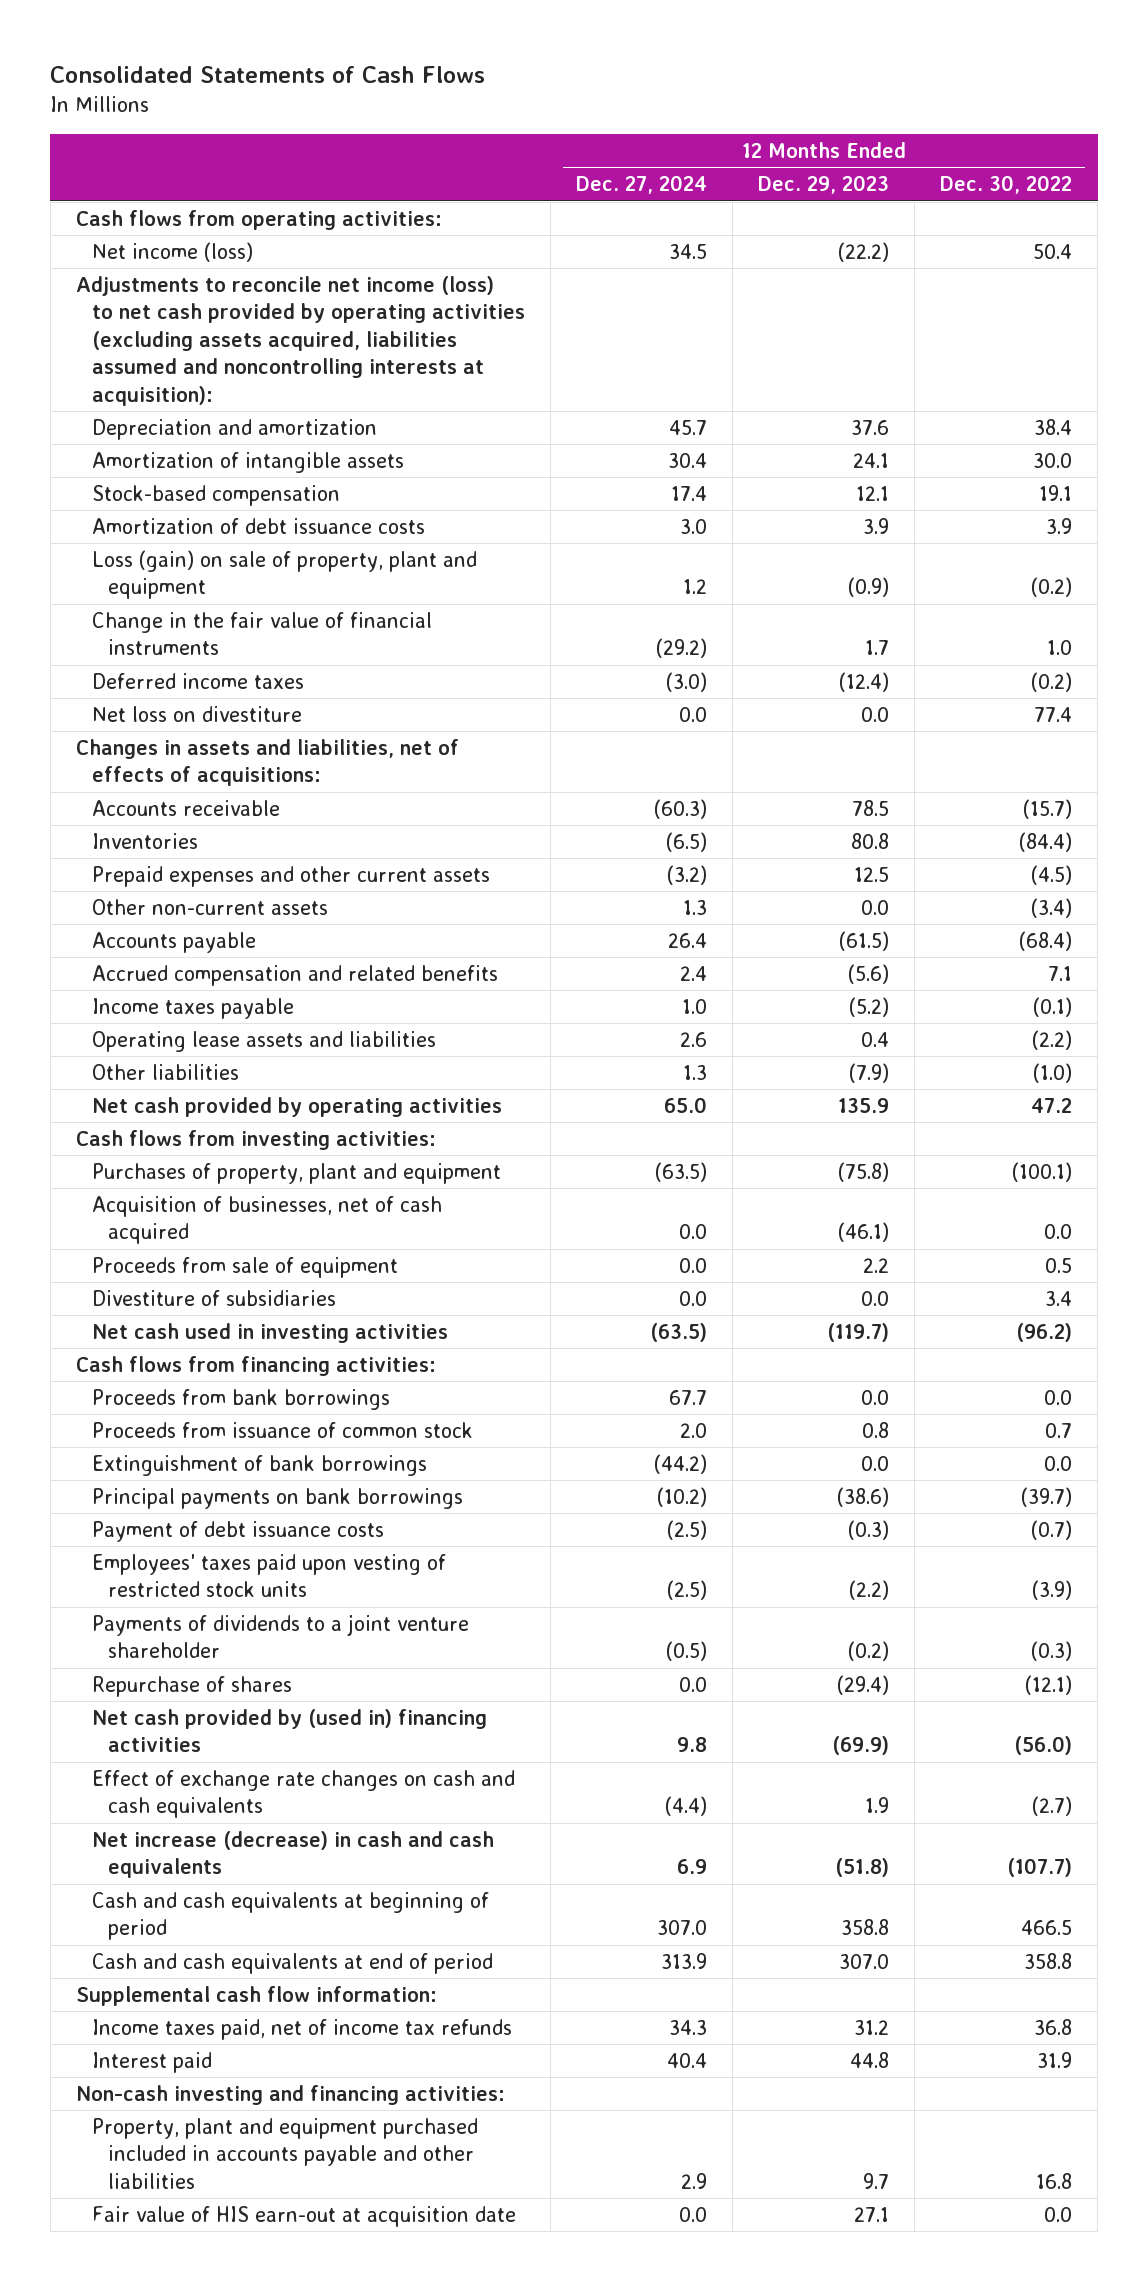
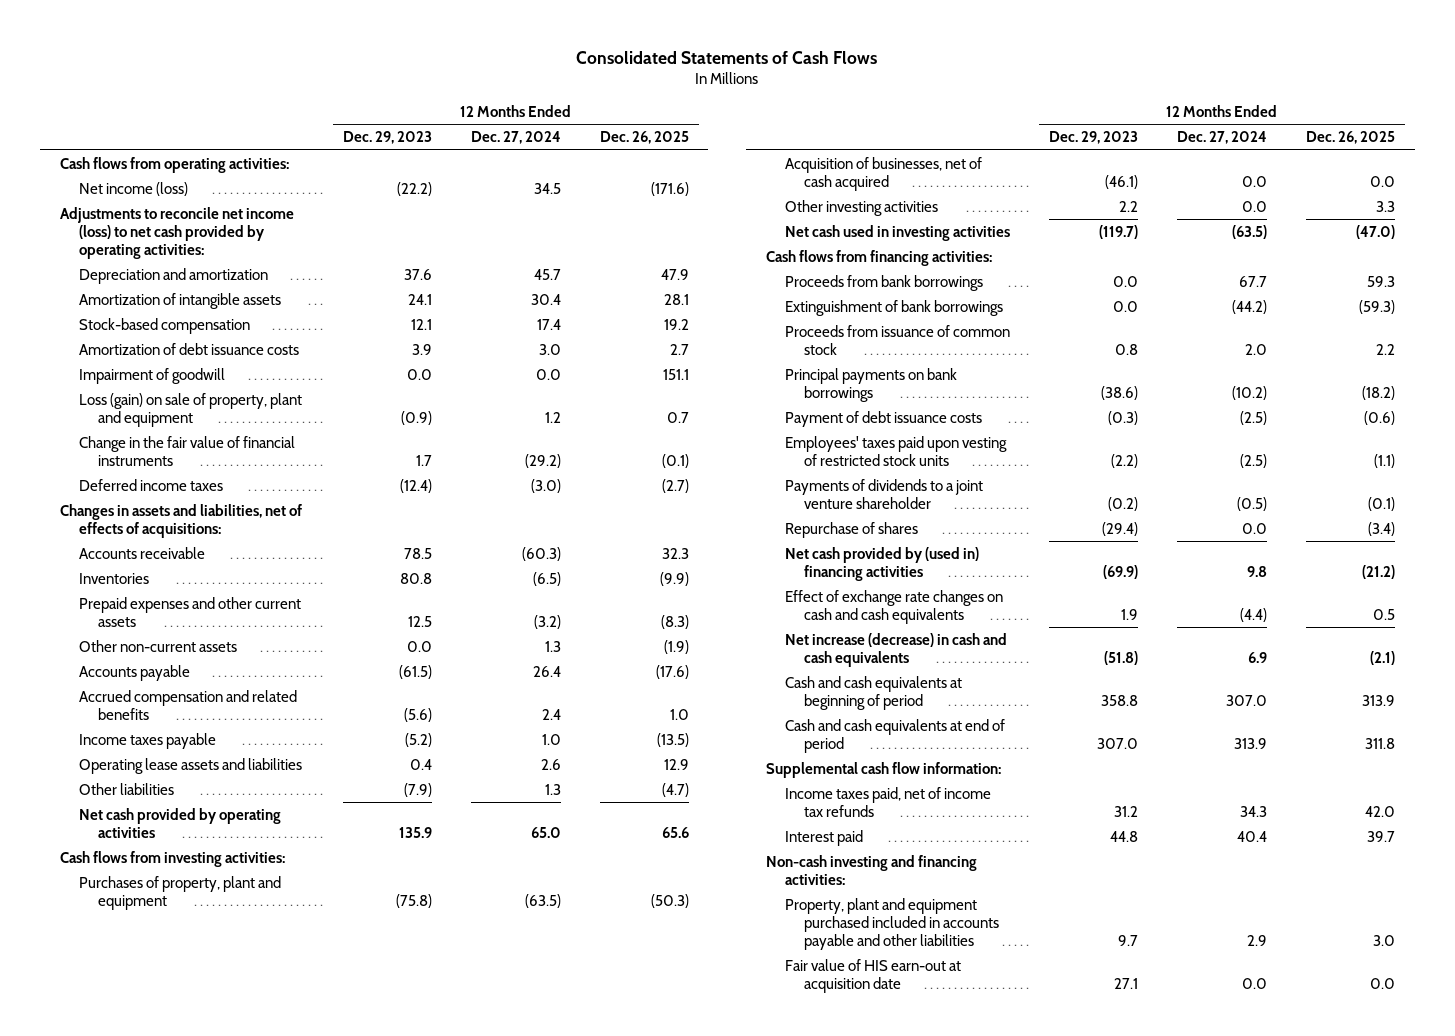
[940,175,1073,195] Dec. 30, 2022 -> none
none -> [599,131,689,145] Dec. 26, 2025
[75,276,525,406] Adjustments to reconcile net income (loss) to net cash provided by operating activities (excluding assets acquired, liabilities assumed and noncontrolling interests at acquisition): -> [59,206,294,259] Adjustments to reconcile net income (loss) to net cash provided by operating activities:
none -> [78,367,225,384] Impairment of goodwill
[91,706,302,723] Net loss on divestiture -> none
[91,1257,398,1279] Proceeds from sale of equipment -> none
[91,1290,336,1307] Divestiture of subsidiaries -> none
none -> [784,199,938,216] Other investing activities
[91,1422,473,1439] Proceeds from issuance of common stock -> [784,324,1010,355] Proceeds from issuance of common stock

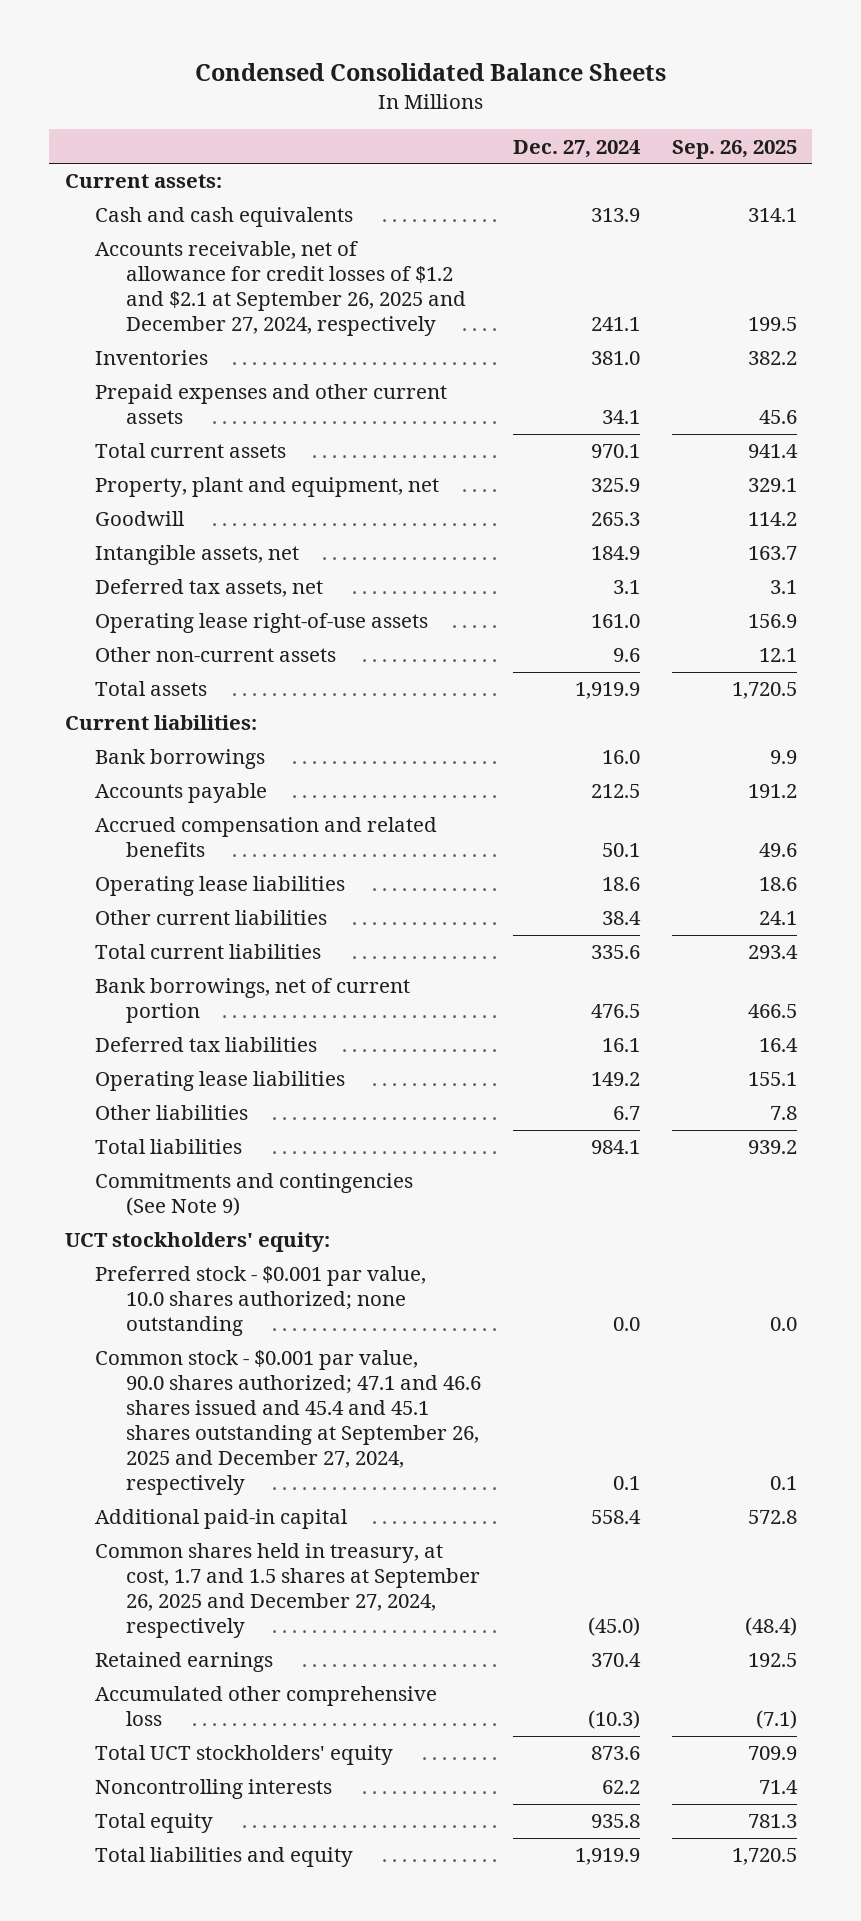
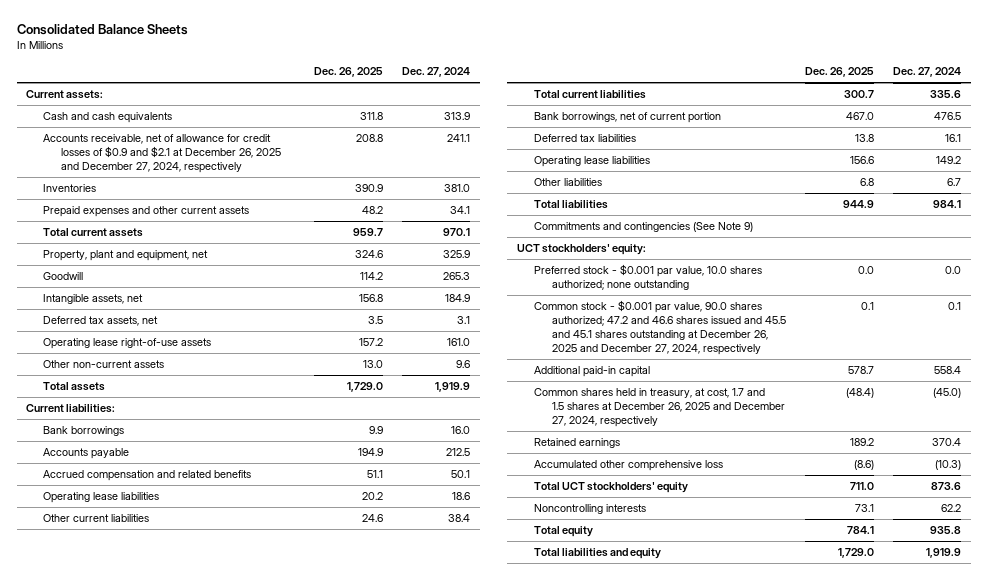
[194,62,666,81] Condensed Consolidated Balance Sheets -> [16,23,188,35] Consolidated Balance Sheets
[671,139,797,159] Sep. 26, 2025 -> none
none -> [313,67,383,78] Dec. 26, 2025
[95,241,466,337] Accounts receivable, net of allowance for credit losses of $1.2 and $2.1 at September 26, 2025 and December 27, 2024, respectively -> [43,134,281,174] Accounts receivable, net of allowance for credit losses of $0.9 and $2.1 at December 26, 2025 and December 27, 2024, respectively
[95,1350,481,1496] Common stock - $0.001 par value, 90.0 shares authorized; 47.1 and 46.6 shares issued and 45.4 and 45.1 shares outstanding at September 26, 2025 and December 27, 2024, respectively -> [534,300,786,356] Common stock - $0.001 par value, 90.0 shares authorized; 47.2 and 46.6 shares issued and 45.5 and 45.1 shares outstanding at December 26, 2025 and December 27, 2024, respectively
[95,1543,480,1639] Common shares held in treasury, at cost, 1.7 and 1.5 shares at September 26, 2025 and December 27, 2024, respectively -> [534,388,785,428] Common shares held in treasury, at cost, 1.7 and 1.5 shares at December 26, 2025 and December 27, 2024, respectively

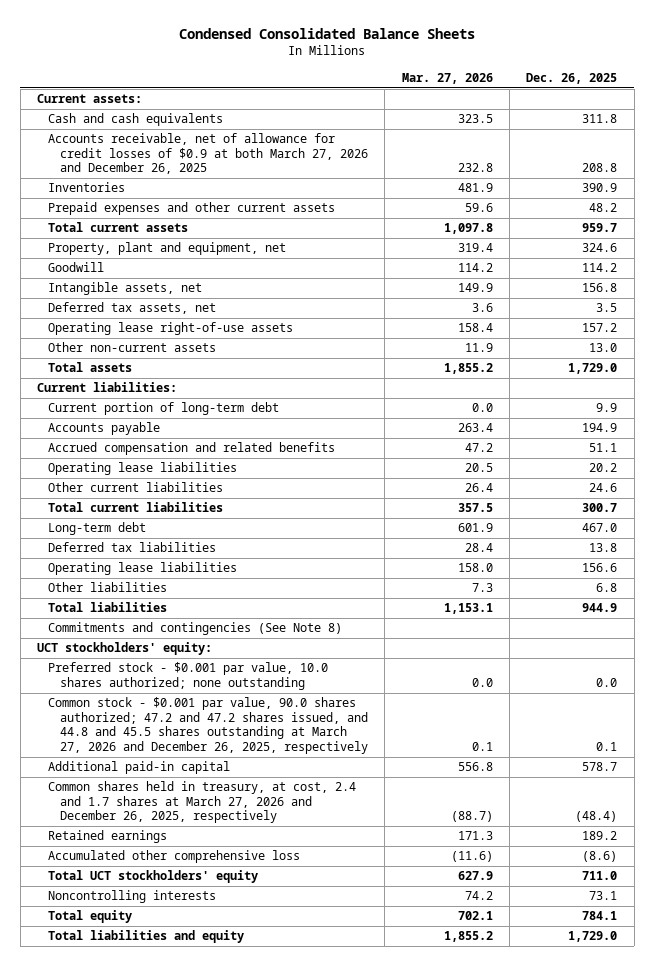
[16,23,188,35] Consolidated Balance Sheets -> [179,28,476,40] Condensed Consolidated Balance Sheets
[402,67,471,78] Dec. 27, 2024 -> none
none -> [401,72,493,84] Mar. 27, 2026
[43,134,281,174] Accounts receivable, net of allowance for credit losses of $0.9 and $2.1 at December 26, 2025 and December 27, 2024, respectively -> [48,133,368,175] Accounts receivable, net of allowance for credit losses of $0.9 at both March 27, 2026 and December 26, 2025
[43,426,125,437] Bank borrowings -> none
none -> [48,402,280,416] Current portion of long-term debt
[534,112,722,124] Bank borrowings, net of current portion -> [48,522,147,536] Long-term debt
[534,222,754,233] Commitments and contingencies (See Note 9) -> [48,622,343,636] Commitments and contingencies (See Note 8)
[534,300,786,356] Common stock - $0.001 par value, 90.0 shares authorized; 47.2 and 46.6 shares issued and 45.5 and 45.1 shares outstanding at December 26, 2025 and December 27, 2024, respectively -> [48,697,368,754] Common stock - $0.001 par value, 90.0 shares authorized; 47.2 and 47.2 shares issued, and 44.8 and 45.5 shares outstanding at March 27, 2026 and December 26, 2025, respectively
[534,388,785,428] Common shares held in treasury, at cost, 1.7 and 1.5 shares at December 26, 2025 and December 27, 2024, respectively -> [48,781,357,824] Common shares held in treasury, at cost, 2.4 and 1.7 shares at March 27, 2026 and December 26, 2025, respectively

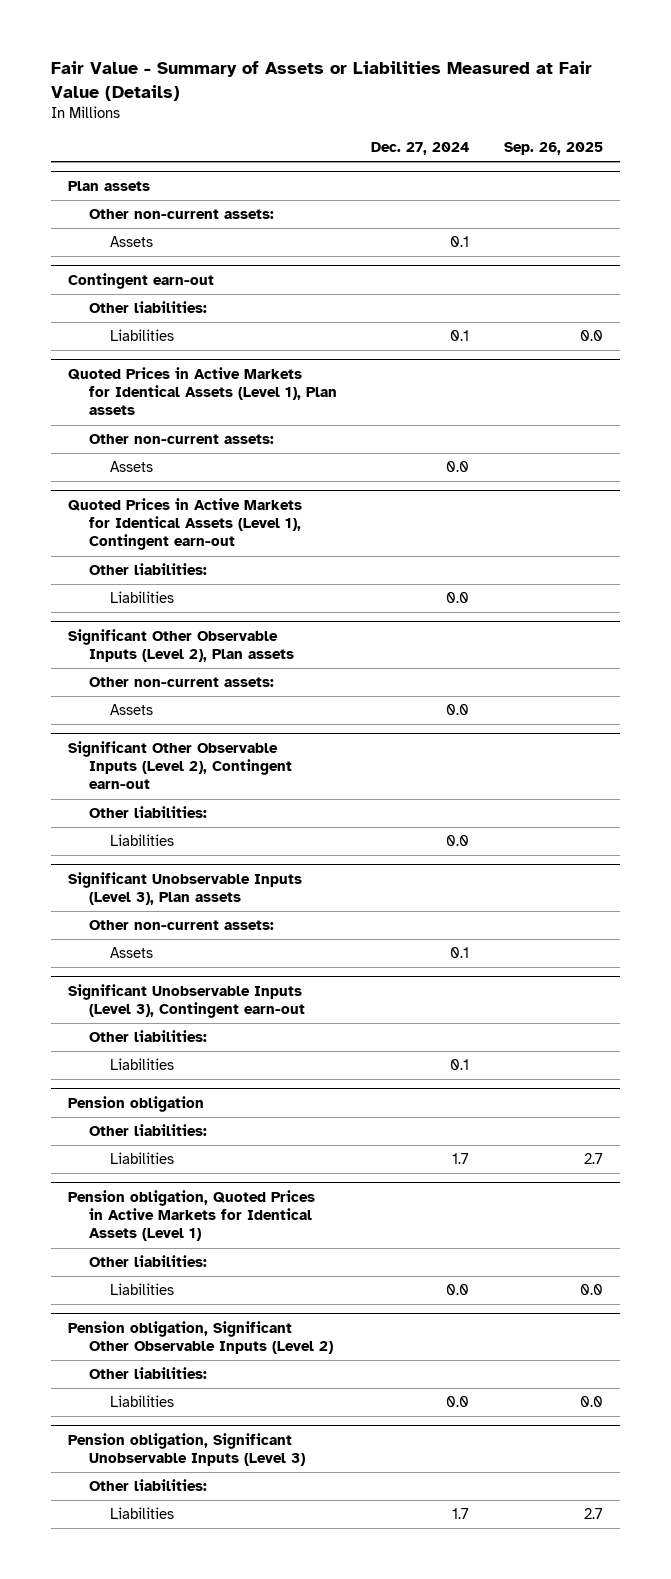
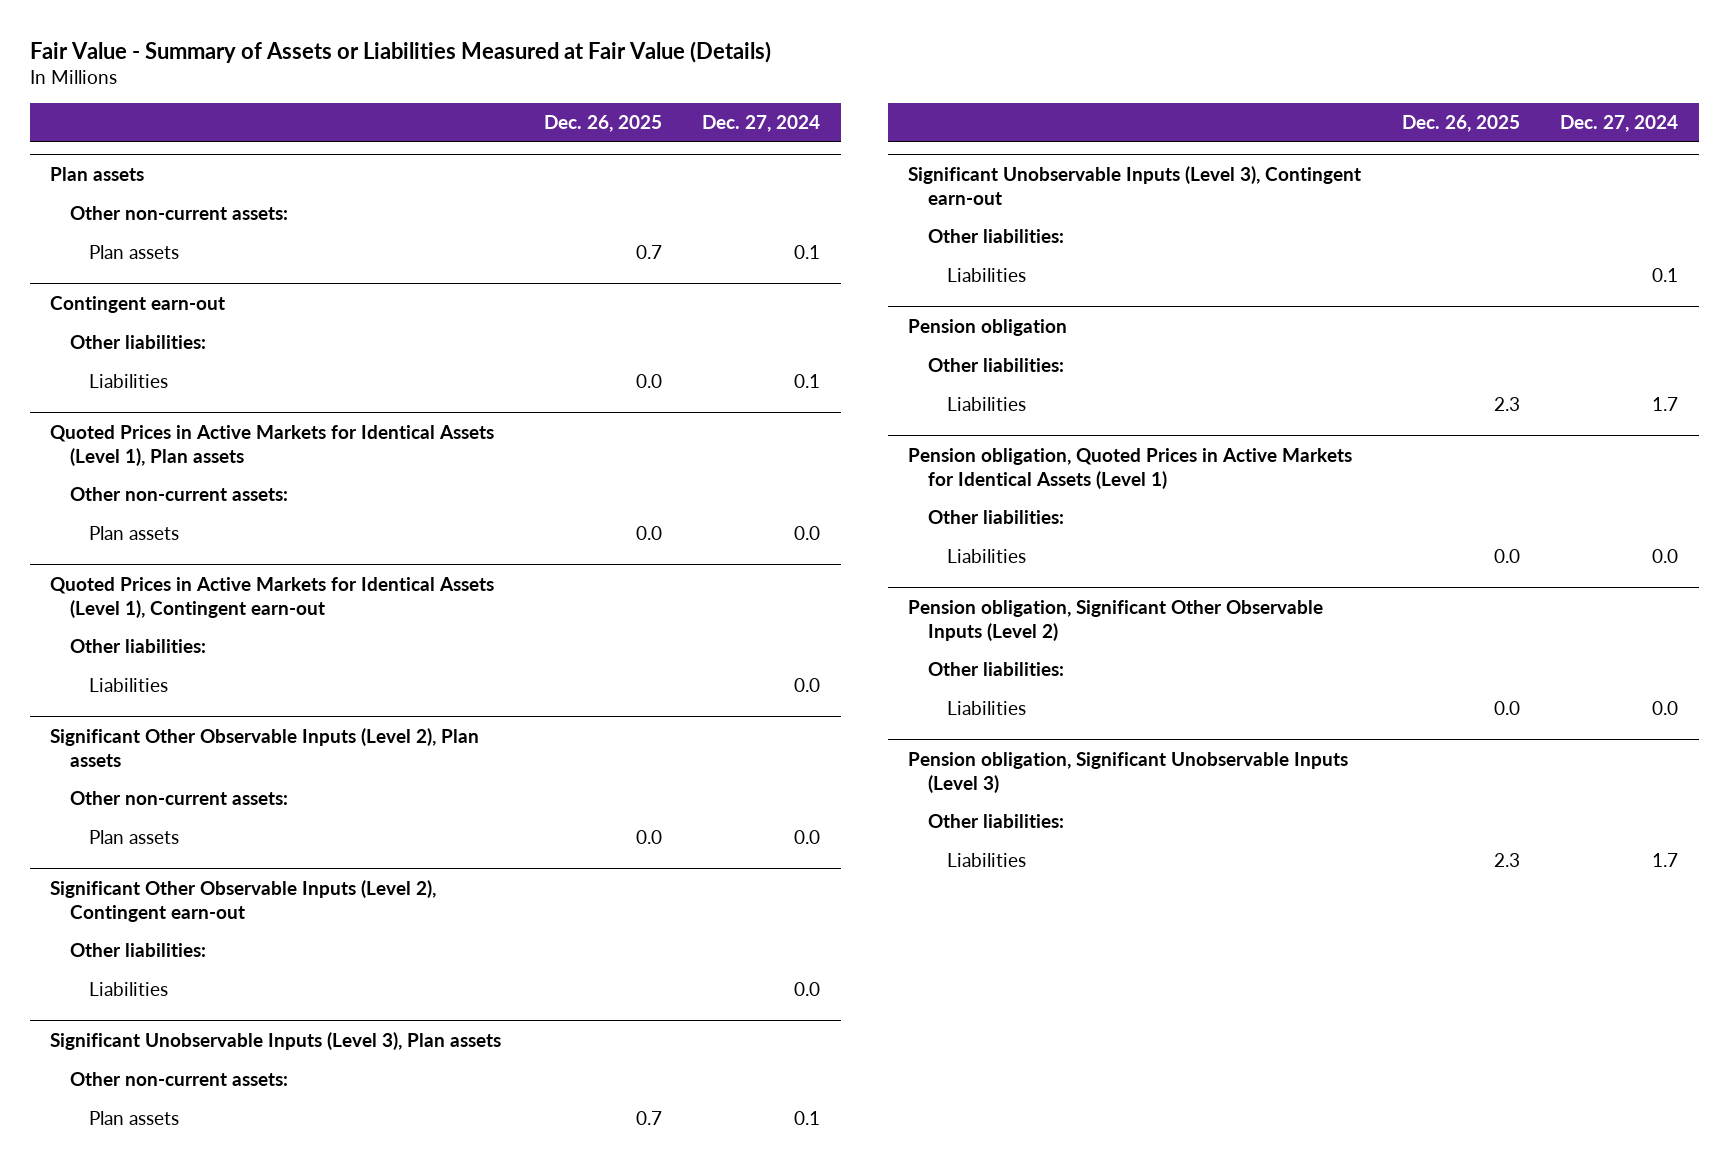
[503,142,603,156] Sep. 26, 2025 -> none
none -> [543,115,662,133] Dec. 26, 2025
[109,236,153,248] Assets -> [89,245,180,260] Plan assets
[109,461,153,473] Assets -> [89,526,180,541] Plan assets
[109,704,153,716] Assets -> [89,830,180,845] Plan assets
[109,947,153,959] Assets -> [89,1111,180,1126] Plan assets

